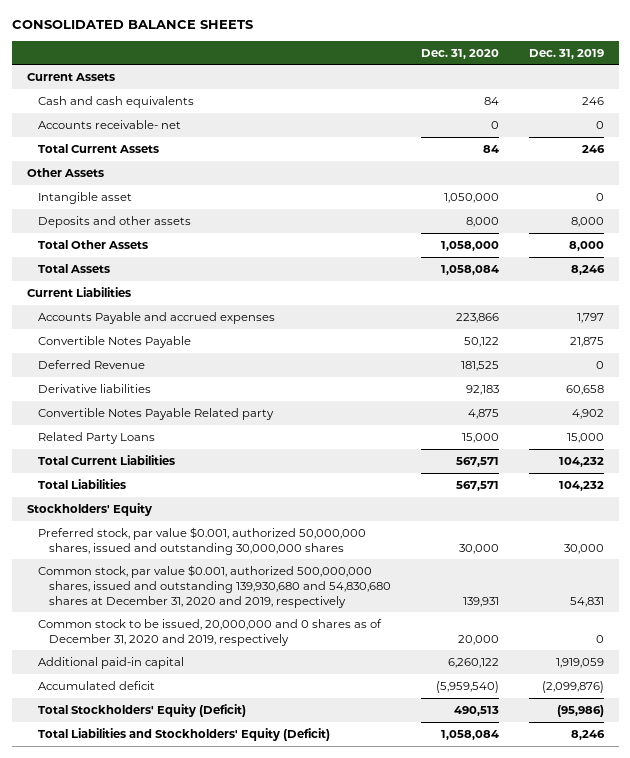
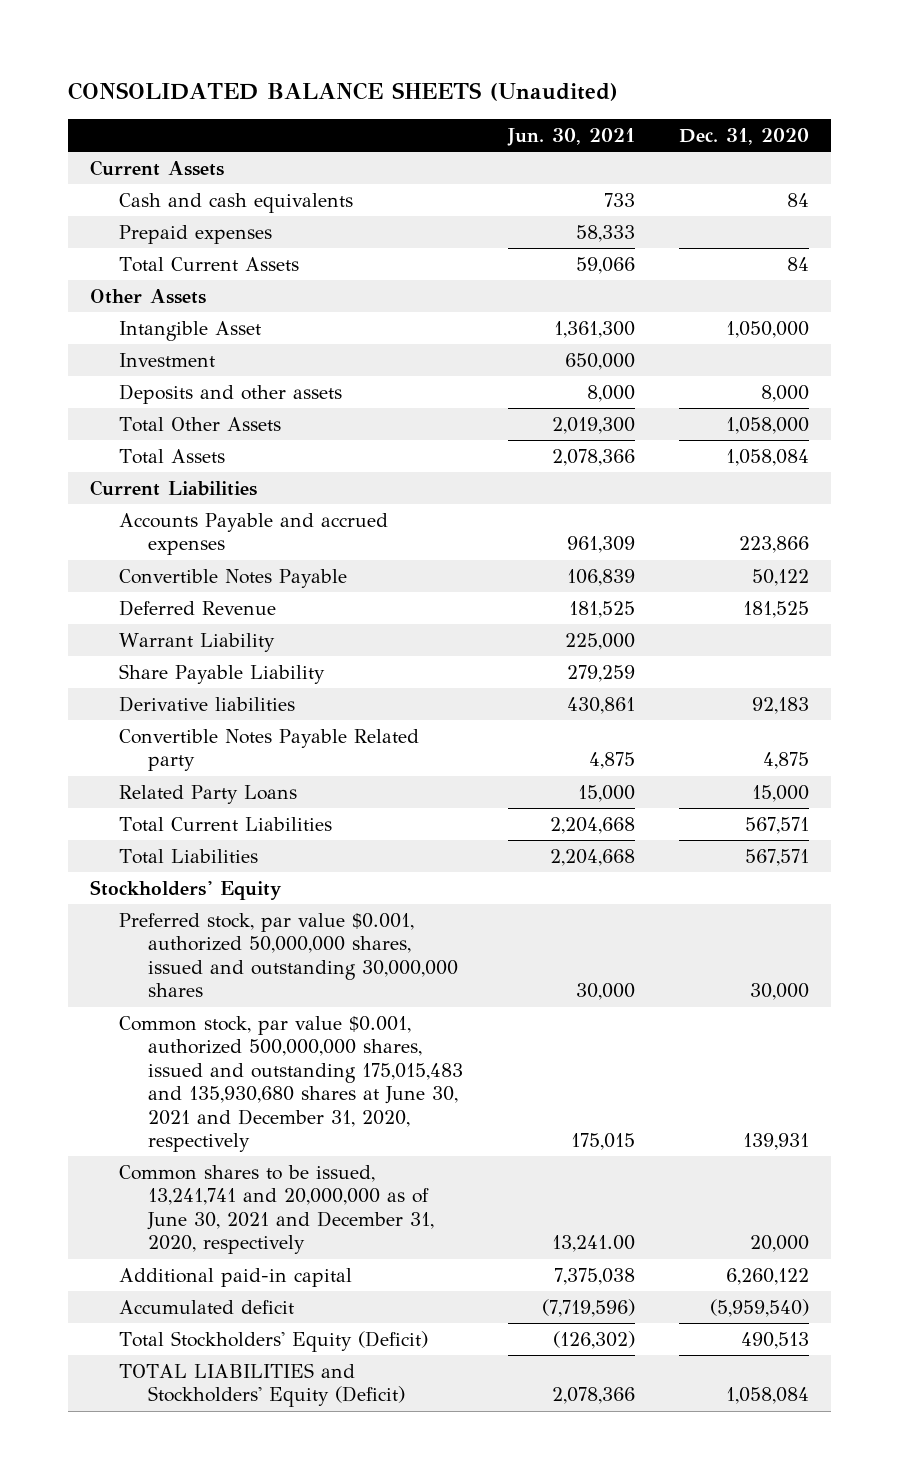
[11,20,253,30] CONSOLIDATED BALANCE SHEETS -> [68,81,619,101] CONSOLIDATED BALANCE SHEETS (Unaudited)
[528,48,604,59] Dec. 31, 2019 -> none
none -> [506,127,635,146] Jun. 30, 2021
[37,119,181,129] Accounts receivable- net -> none
none -> [119,225,273,245] Prepaid expenses
[37,191,132,204] Intangible asset -> [119,321,262,342] Intangible Asset
none -> [119,353,216,368] Investment
none -> [119,633,276,653] Warrant Liability
none -> [119,664,326,685] Share Payable Liability
[37,564,391,608] Common stock, par value $0.001, authorized 500,000,000 shares, issued and outstanding 139,930,680 and 54,830,680 shares at December 31, 2020 and 2019, respectively -> [119,1016,464,1153] Common stock, par value $0.001, authorized 500,000,000 shares, issued and outstanding 175,015,483 and 135,930,680 shares at June 30, 2021 and December 31, 2020, respectively
[37,618,382,646] Common stock to be issued, 20,000,000 and 0 shares as of December 31, 2020 and 2019, respectively -> [119,1165,435,1255] Common shares to be issued, 13,241,741 and 20,000,000 as of June 30, 2021 and December 31, 2020, respectively
[37,727,330,741] Total Liabilities and Stockholders' Equity (Deficit) -> [119,1363,406,1408] TOTAL LIABILITIES and Stockholders' Equity (Deficit)

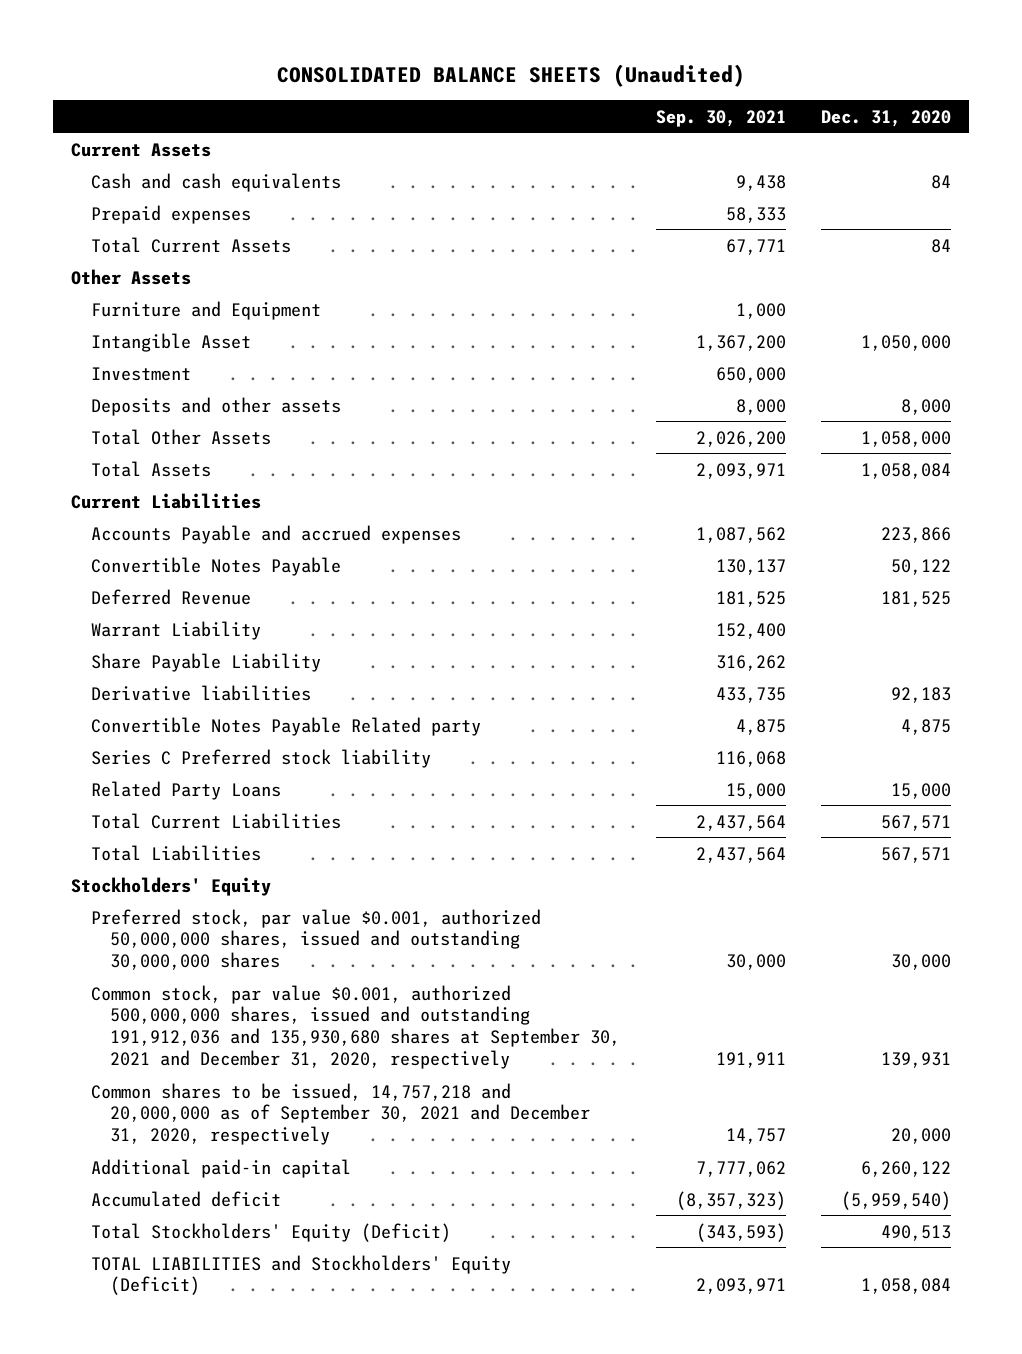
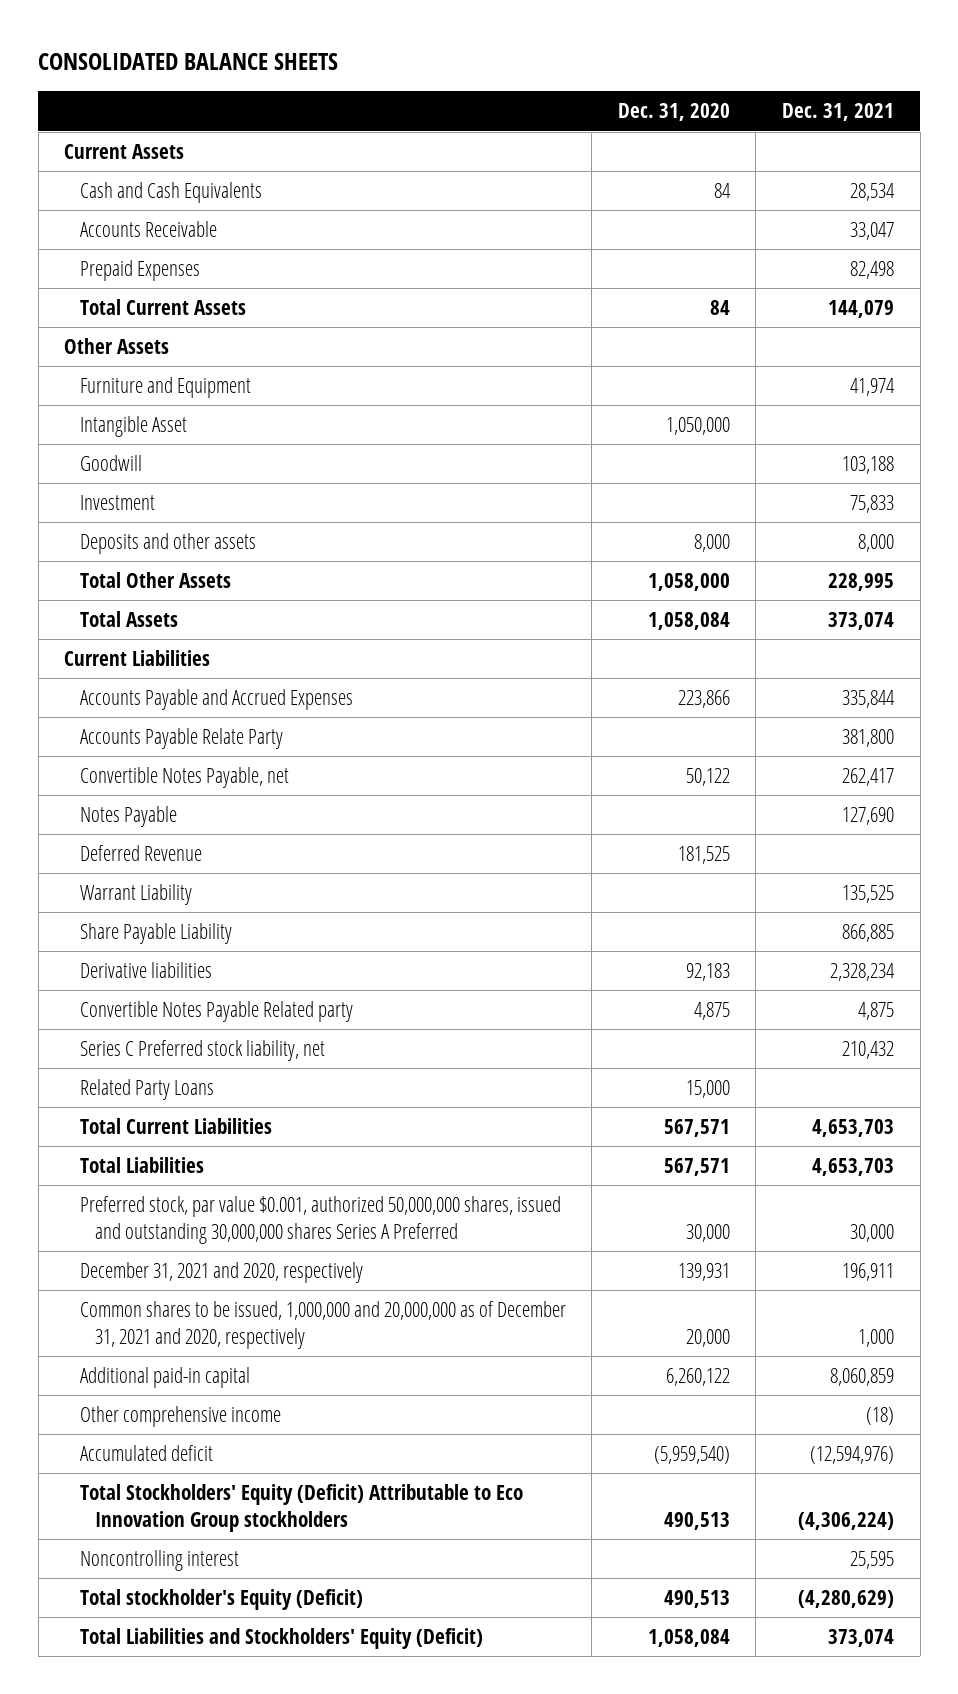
[277,63,746,87] CONSOLIDATED BALANCE SHEETS (Unaudited) -> [38,53,339,71] CONSOLIDATED BALANCE SHEETS
[655,109,786,127] Sep. 30, 2021 -> none
none -> [782,103,895,122] Dec. 31, 2021
[90,172,341,192] Cash and cash equivalents -> [79,182,262,204] Cash and Cash Equivalents
none -> [79,221,217,238] Accounts Receivable
[90,204,251,224] Prepaid expenses -> [79,260,200,282] Prepaid Expenses
none -> [79,455,142,472] Goodwill
[90,524,461,544] Accounts Payable and accrued expenses -> [79,689,353,711] Accounts Payable and Accrued Expenses
none -> [79,728,283,750] Accounts Payable Relate Party
[90,556,341,576] Convertible Notes Payable -> [79,767,289,789] Convertible Notes Payable, net
none -> [79,806,177,828] Notes Payable
[90,748,431,768] Series C Preferred stock liability -> [79,1040,325,1062] Series C Preferred stock liability, net
[71,876,272,896] Stockholders' Equity -> none
[90,908,541,971] Preferred stock, par value $0.001, authorized 50,000,000 shares, issued and outstanding 30,000,000 shares -> [79,1196,561,1244] Preferred stock, par value $0.001, authorized 50,000,000 shares, issued and outstanding 30,000,000 shares Series A Preferred
[90,984,621,1069] Common stock, par value $0.001, authorized 500,000,000 shares, issued and outstanding 191,912,036 and 135,930,680 shares at September 30, 2021 and December 31, 2020, respectively -> [79,1262,363,1284] December 31, 2021 and 2020, respectively
[90,1082,591,1146] Common shares to be issued, 14,757,218 and 20,000,000 as of September 30, 2021 and December 31, 2020, respectively -> [79,1301,566,1349] Common shares to be issued, 1,000,000 and 20,000,000 as of December 31, 2021 and 2020, respectively
none -> [79,1406,281,1428] Other comprehensive income
[90,1222,451,1242] Total Stockholders' Equity (Deficit) -> [79,1484,523,1532] Total Stockholders' Equity (Deficit) Attributable to Eco Innovation Group stockholders
none -> [79,1550,239,1572] Noncontrolling interest
none -> [79,1589,363,1611] Total stockholder's Equity (Deficit)
[90,1254,511,1296] TOTAL LIABILITIES and Stockholders' Equity (Deficit) -> [79,1628,483,1650] Total Liabilities and Stockholders' Equity (Deficit)

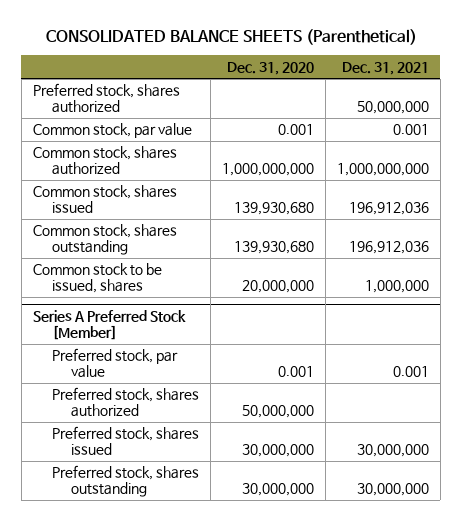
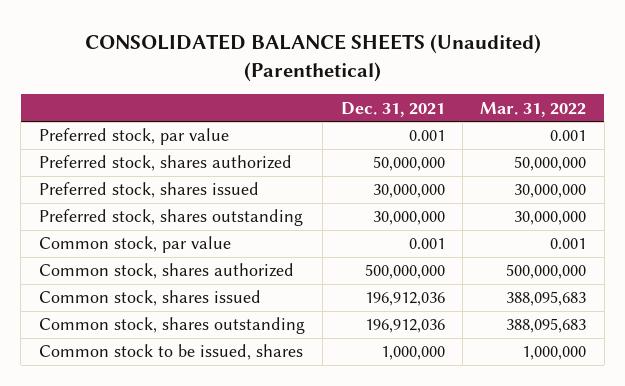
[45,28,417,45] CONSOLIDATED BALANCE SHEETS (Parenthetical) -> [84,33,541,82] CONSOLIDATED BALANCE SHEETS (Unaudited) (Parenthetical)
[226,61,314,75] Dec. 31, 2020 -> none
none -> [480,101,587,117] Mar. 31, 2022
none -> [38,128,229,146] Preferred stock, par value
none -> [38,182,259,199] Preferred stock, shares issued
none -> [38,209,303,227] Preferred stock, shares outstanding
[336,163,429,177] 1,000,000,000 -> [364,264,445,280] 500,000,000
[32,310,186,341] Series A Preferred Stock [Member] -> none
[51,348,178,379] Preferred stock, par value -> none
[51,387,199,418] Preferred stock, shares authorized -> none
[51,426,199,456] Preferred stock, shares issued -> none
[51,465,199,498] Preferred stock, shares outstanding -> none

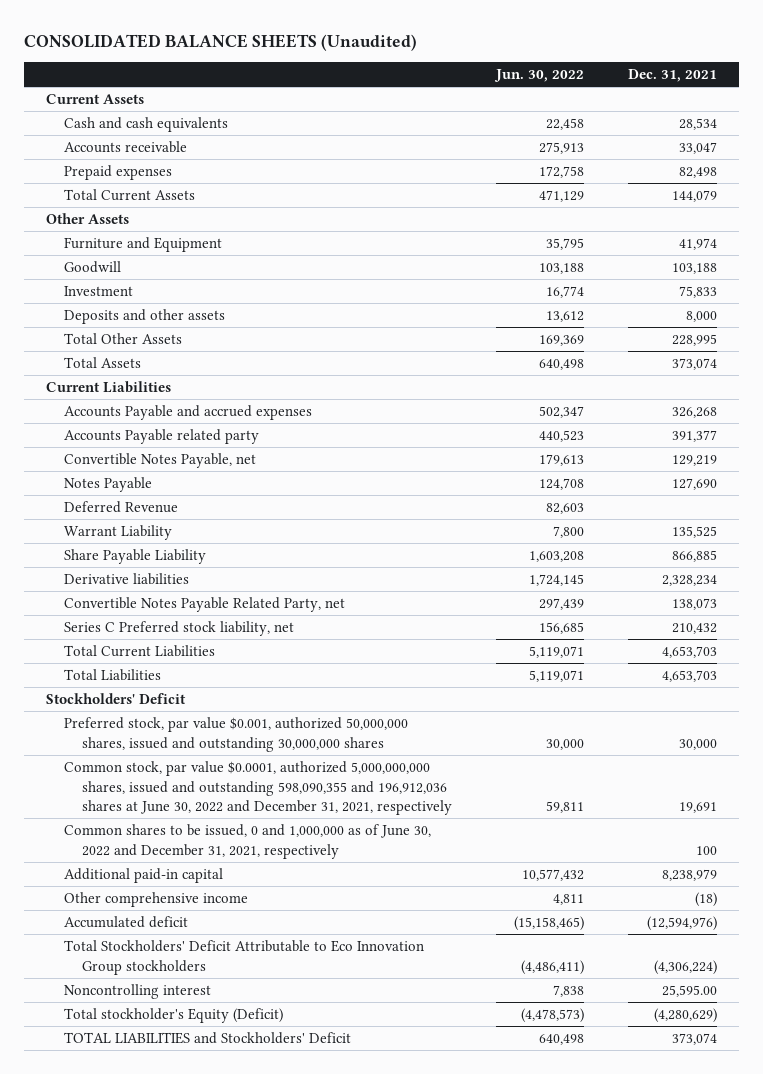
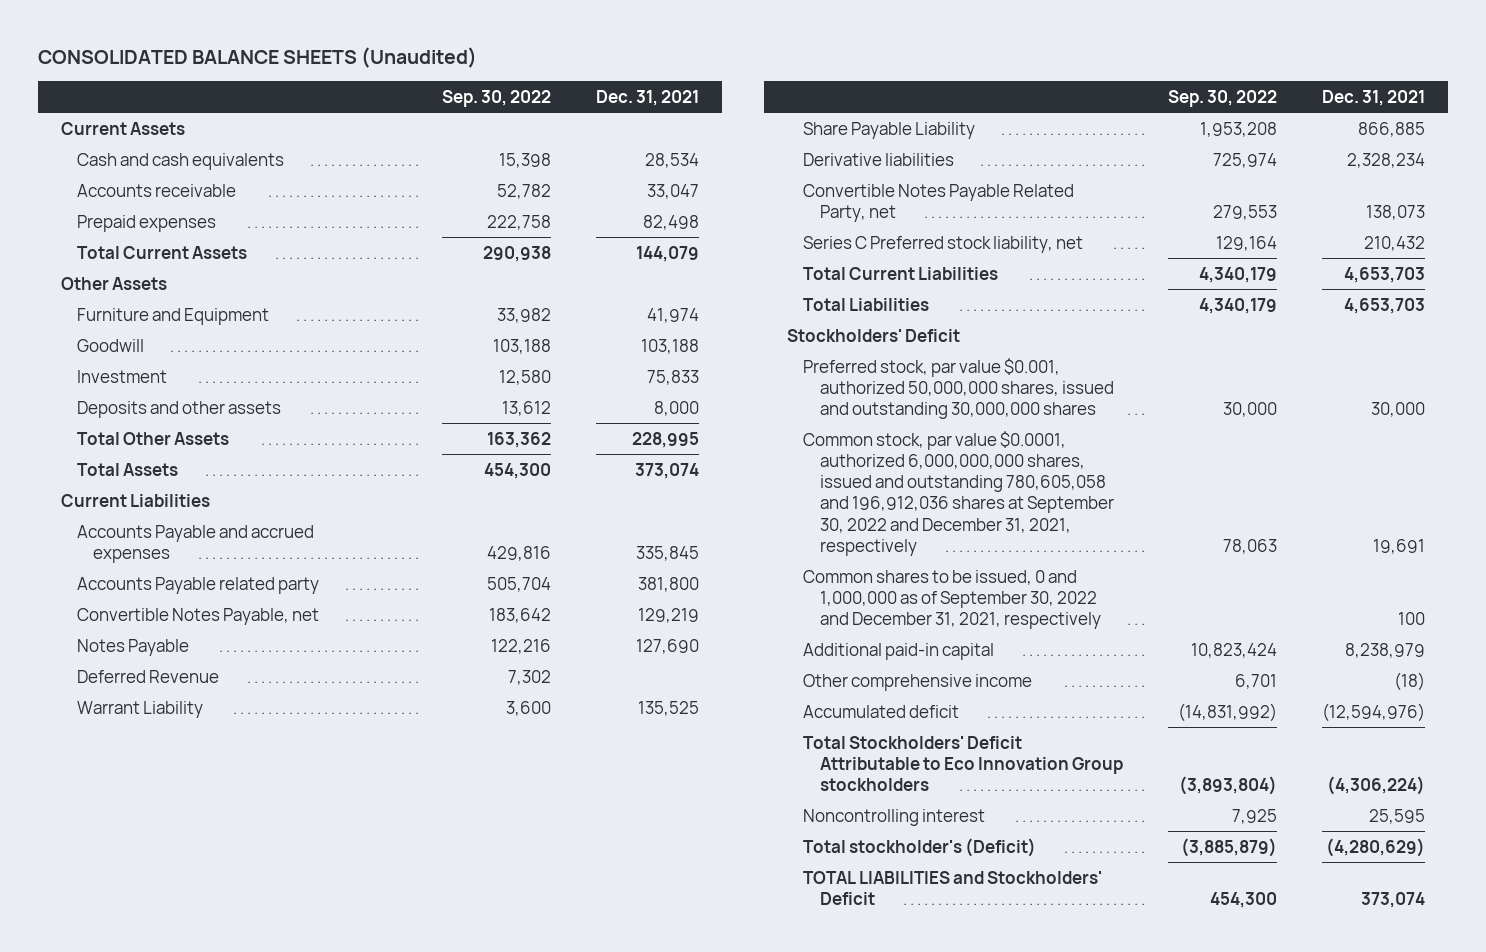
[494,69,585,83] Jun. 30, 2022 -> none
none -> [441,89,551,107] Sep. 30, 2022
[672,407,718,419] 326,268 -> [636,545,700,561] 335,845
[672,430,718,443] 391,377 -> [638,576,700,592] 381,800
[63,761,453,816] Common stock, par value $0.0001, authorized 5,000,000,000 shares, issued and outstanding 598,090,355 and 196,912,036 shares at June 30, 2022 and December 31, 2021, respectively -> [803,430,1114,556] Common stock, par value $0.0001, authorized 6,000,000,000 shares, issued and outstanding 780,605,058 and 196,912,036 shares at September 30, 2022 and December 31, 2021, respectively
[63,824,431,859] Common shares to be issued, 0 and 1,000,000 as of June 30, 2022 and December 31, 2021, respectively -> [803,569,1101,630] Common shares to be issued, 0 and 1,000,000 as of September 30, 2022 and December 31, 2021, respectively
[662,985,718,998] 25,595.00 -> [1369,808,1426,824] 25,595
[63,1008,283,1024] Total stockholder's Equity (Deficit) -> [803,837,1037,857] Total stockholder's (Deficit)

